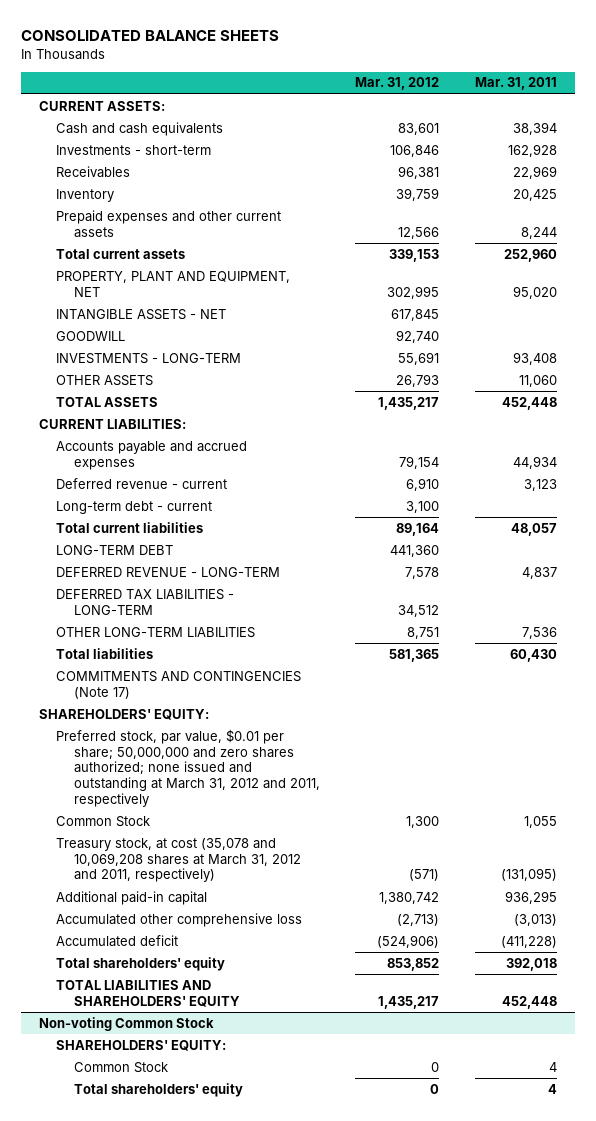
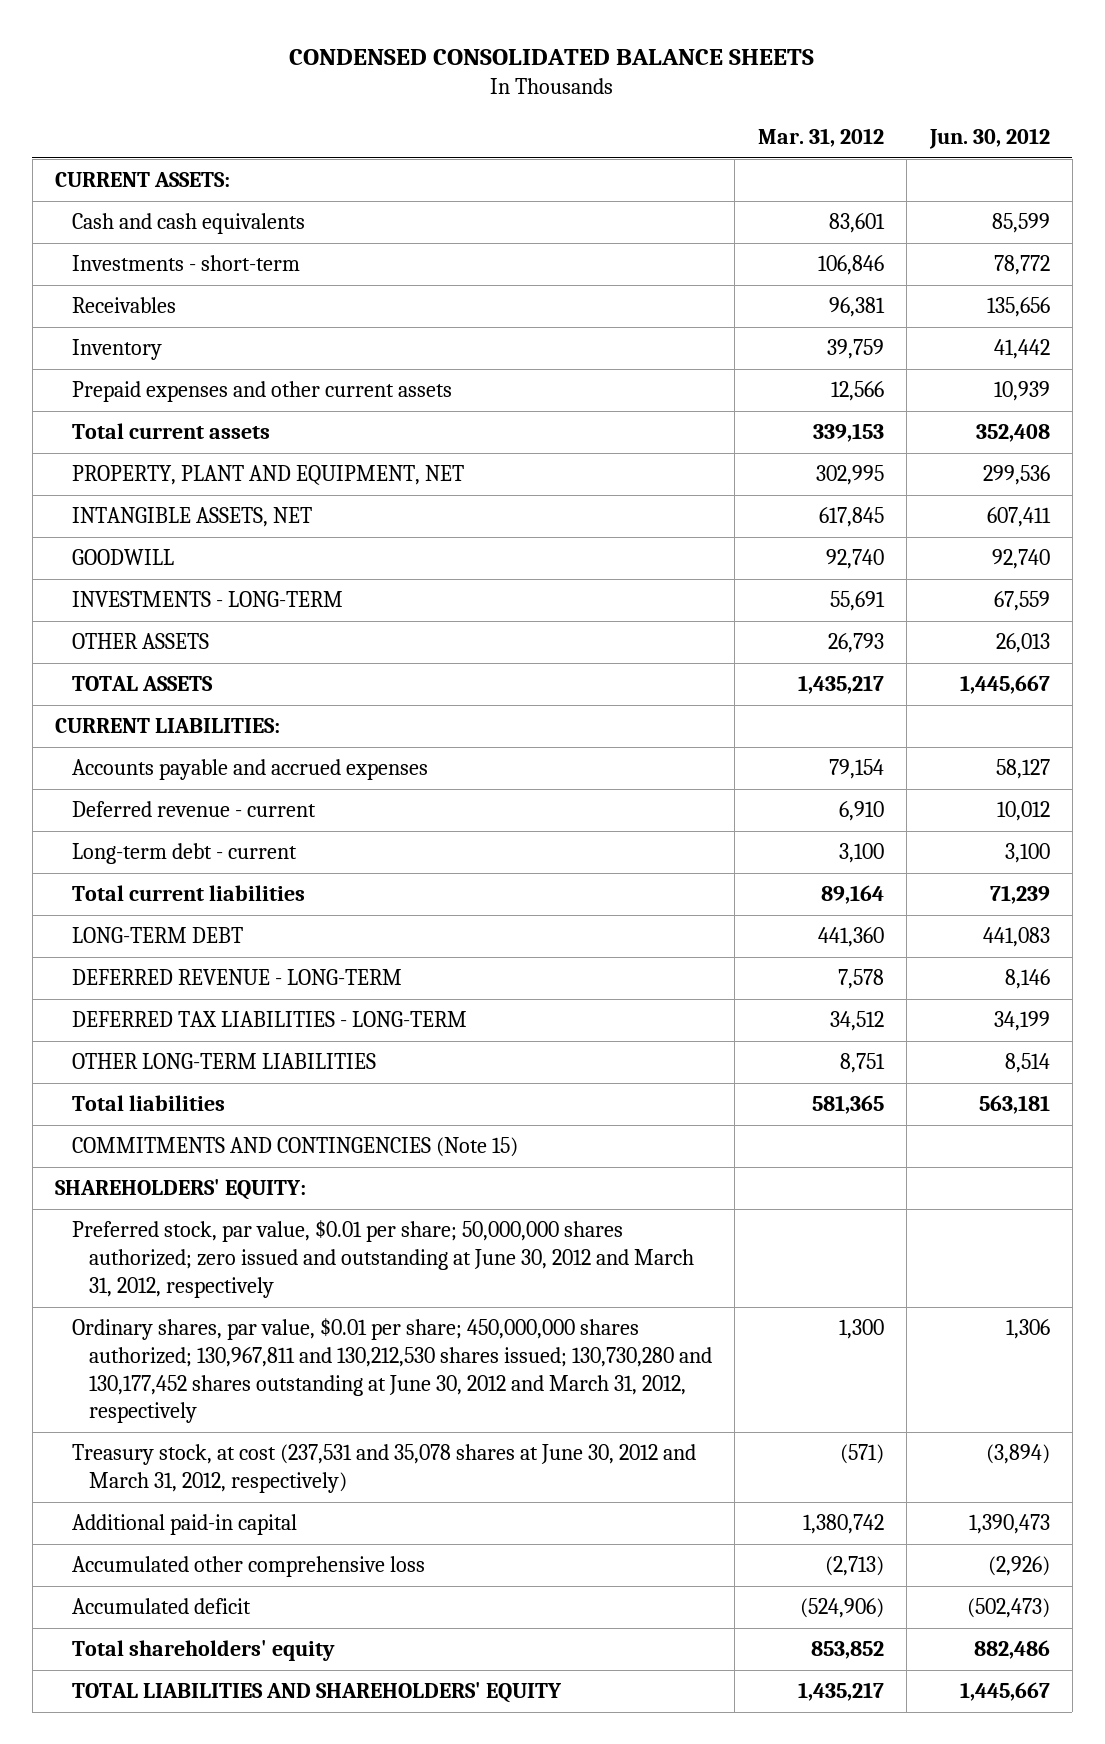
[21,30,280,42] CONSOLIDATED BALANCE SHEETS -> [289,49,815,66] CONDENSED CONSOLIDATED BALANCE SHEETS
[475,77,558,91] Mar. 31, 2011 -> none
none -> [928,127,1050,149] Jun. 30, 2012
[56,308,227,320] INTANGIBLE ASSETS - NET -> [71,507,312,528] INTANGIBLE ASSETS, NET
[56,670,302,699] COMMITMENTS AND CONTINGENCIES (Note 17) -> [71,1137,518,1158] COMMITMENTS AND CONTINGENCIES (Note 15)
[56,728,320,807] Preferred stock, par value, $0.01 per share; 50,000,000 and zero shares authorized; none issued and outstanding at March 31, 2012 and 2011, respectively -> [71,1220,694,1298] Preferred stock, par value, $0.01 per share; 50,000,000 shares authorized; zero issued and outstanding at June 30, 2012 and March 31, 2012, respectively
[56,815,151,827] Common Stock -> [71,1318,712,1424] Ordinary shares, par value, $0.01 per share; 450,000,000 shares authorized; 130,967,811 and 130,212,530 shares issued; 130,730,280 and 130,177,452 shares outstanding at June 30, 2012 and March 31, 2012, respectively
[56,837,301,883] Treasury stock, at cost (35,078 and 10,069,208 shares at March 31, 2012 and 2011, respectively) -> [71,1444,696,1494] Treasury stock, at cost (237,531 and 35,078 shares at June 30, 2012 and March 31, 2012, respectively)
[38,1016,214,1031] Non-voting Common Stock -> none
[56,1039,227,1051] SHAREHOLDERS' EQUITY: -> none
[73,1061,168,1073] Common Stock -> none
[73,1082,243,1097] Total shareholders' equity -> none

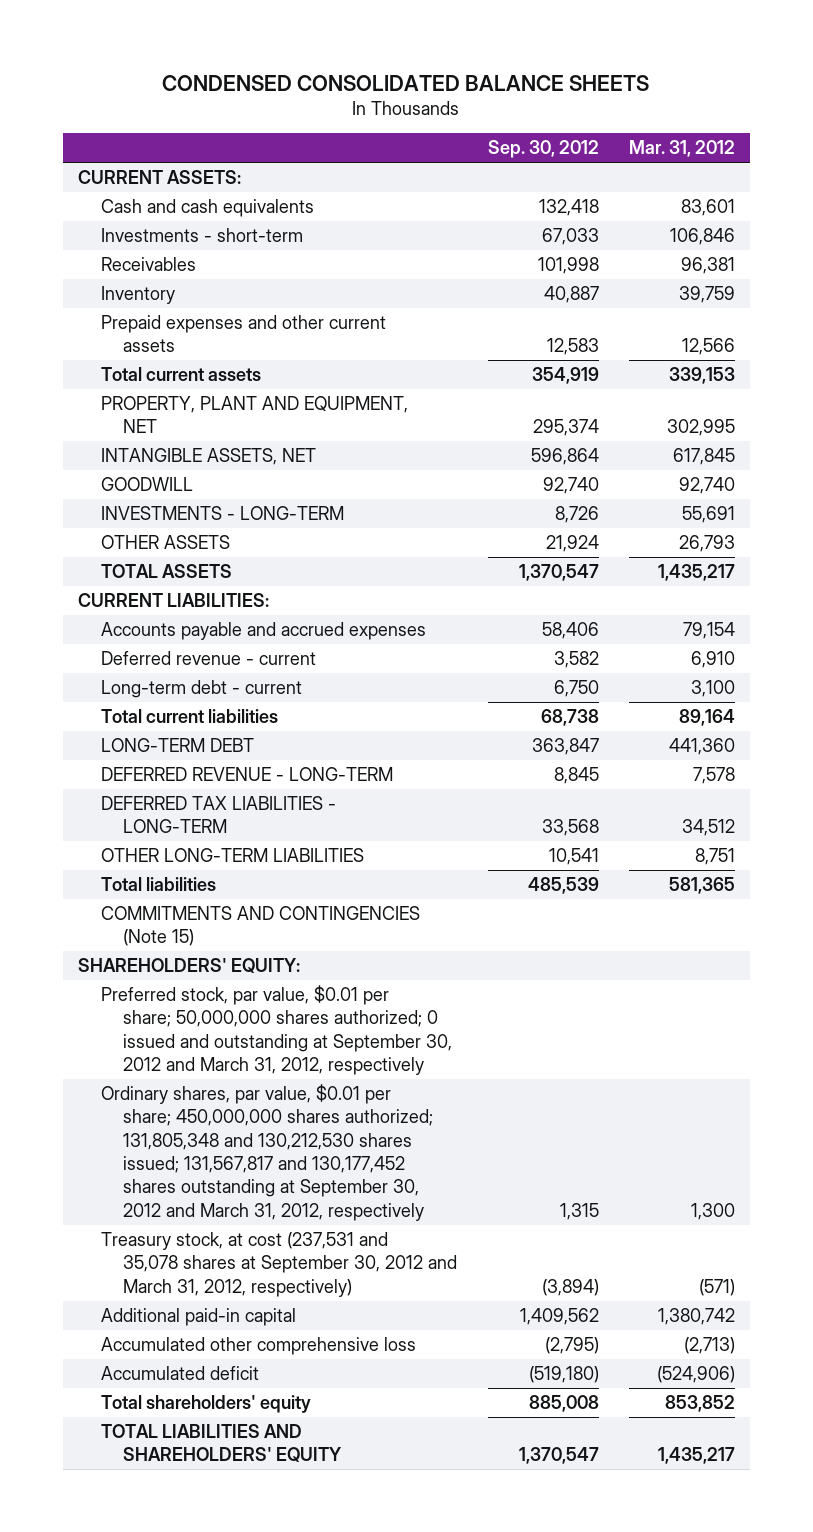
[928,127,1050,149] Jun. 30, 2012 -> none
none -> [487,140,599,159] Sep. 30, 2012
[71,1220,694,1298] Preferred stock, par value, $0.01 per share; 50,000,000 shares authorized; zero issued and outstanding at June 30, 2012 and March 31, 2012, respectively -> [100,985,453,1076] Preferred stock, par value, $0.01 per share; 50,000,000 shares authorized; 0 issued and outstanding at September 30, 2012 and March 31, 2012, respectively
[71,1318,712,1424] Ordinary shares, par value, $0.01 per share; 450,000,000 shares authorized; 130,967,811 and 130,212,530 shares issued; 130,730,280 and 130,177,452 shares outstanding at June 30, 2012 and March 31, 2012, respectively -> [100,1084,434,1221] Ordinary shares, par value, $0.01 per share; 450,000,000 shares authorized; 131,805,348 and 130,212,530 shares issued; 131,567,817 and 130,177,452 shares outstanding at September 30, 2012 and March 31, 2012, respectively
[71,1444,696,1494] Treasury stock, at cost (237,531 and 35,078 shares at June 30, 2012 and March 31, 2012, respectively) -> [100,1232,458,1297] Treasury stock, at cost (237,531 and 35,078 shares at September 30, 2012 and March 31, 2012, respectively)

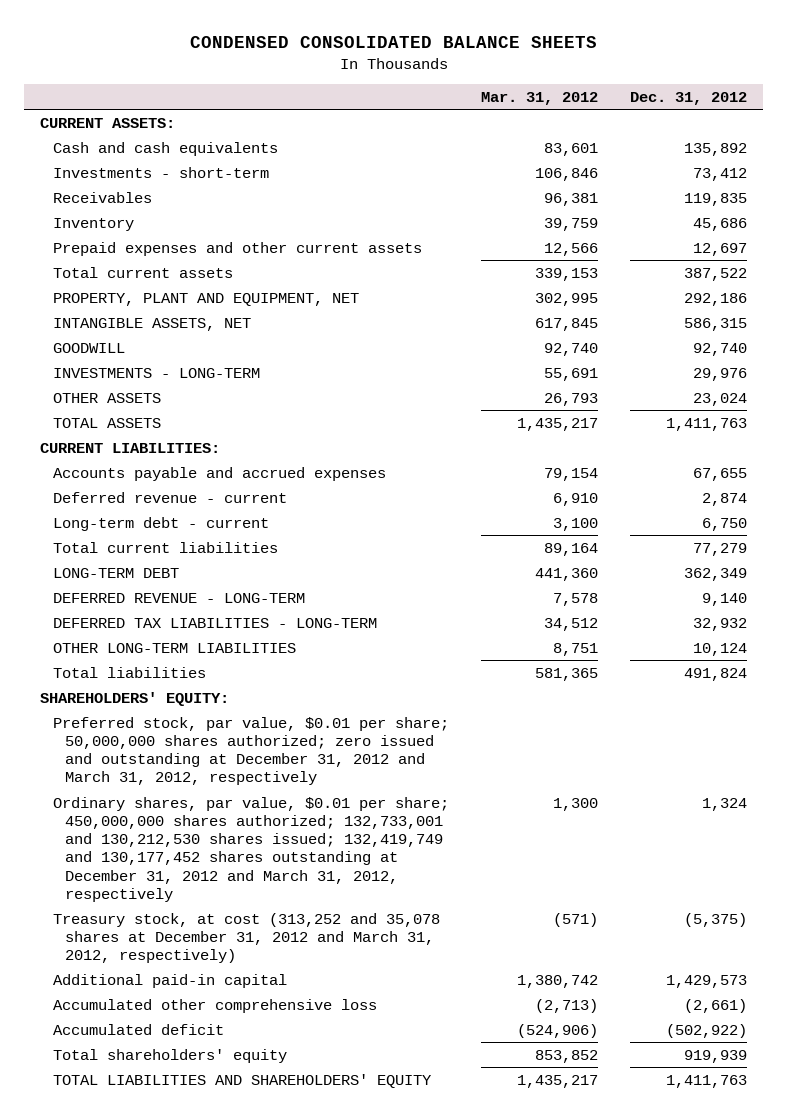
[487,140,599,159] Sep. 30, 2012 -> none
none -> [629,92,747,106] Dec. 31, 2012
[100,906,420,947] COMMITMENTS AND CONTINGENCIES (Note 15) -> none
[100,985,453,1076] Preferred stock, par value, $0.01 per share; 50,000,000 shares authorized; 0 issued and outstanding at September 30, 2012 and March 31, 2012, respectively -> [52,716,449,786] Preferred stock, par value, $0.01 per share; 50,000,000 shares authorized; zero issued and outstanding at December 31, 2012 and March 31, 2012, respectively
[100,1084,434,1221] Ordinary shares, par value, $0.01 per share; 450,000,000 shares authorized; 131,805,348 and 130,212,530 shares issued; 131,567,817 and 130,177,452 shares outstanding at September 30, 2012 and March 31, 2012, respectively -> [52,796,449,902] Ordinary shares, par value, $0.01 per share; 450,000,000 shares authorized; 132,733,001 and 130,212,530 shares issued; 132,419,749 and 130,177,452 shares outstanding at December 31, 2012 and March 31, 2012, respectively
[100,1232,458,1297] Treasury stock, at cost (237,531 and 35,078 shares at September 30, 2012 and March 31, 2012, respectively) -> [52,912,440,964] Treasury stock, at cost (313,252 and 35,078 shares at December 31, 2012 and March 31, 2012, respectively)

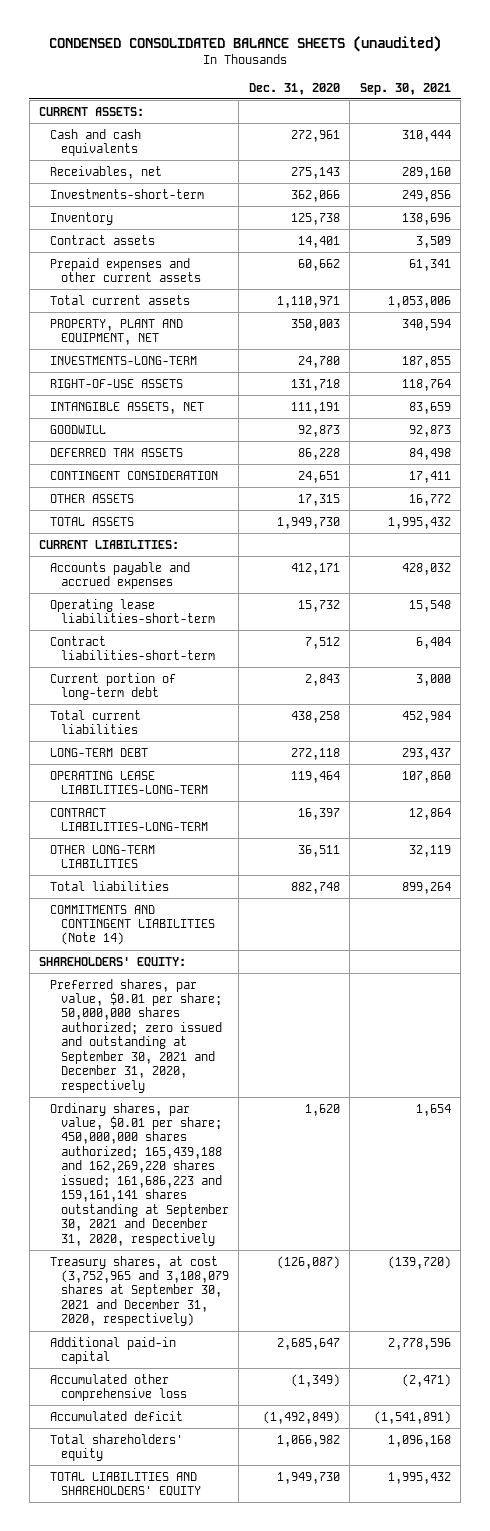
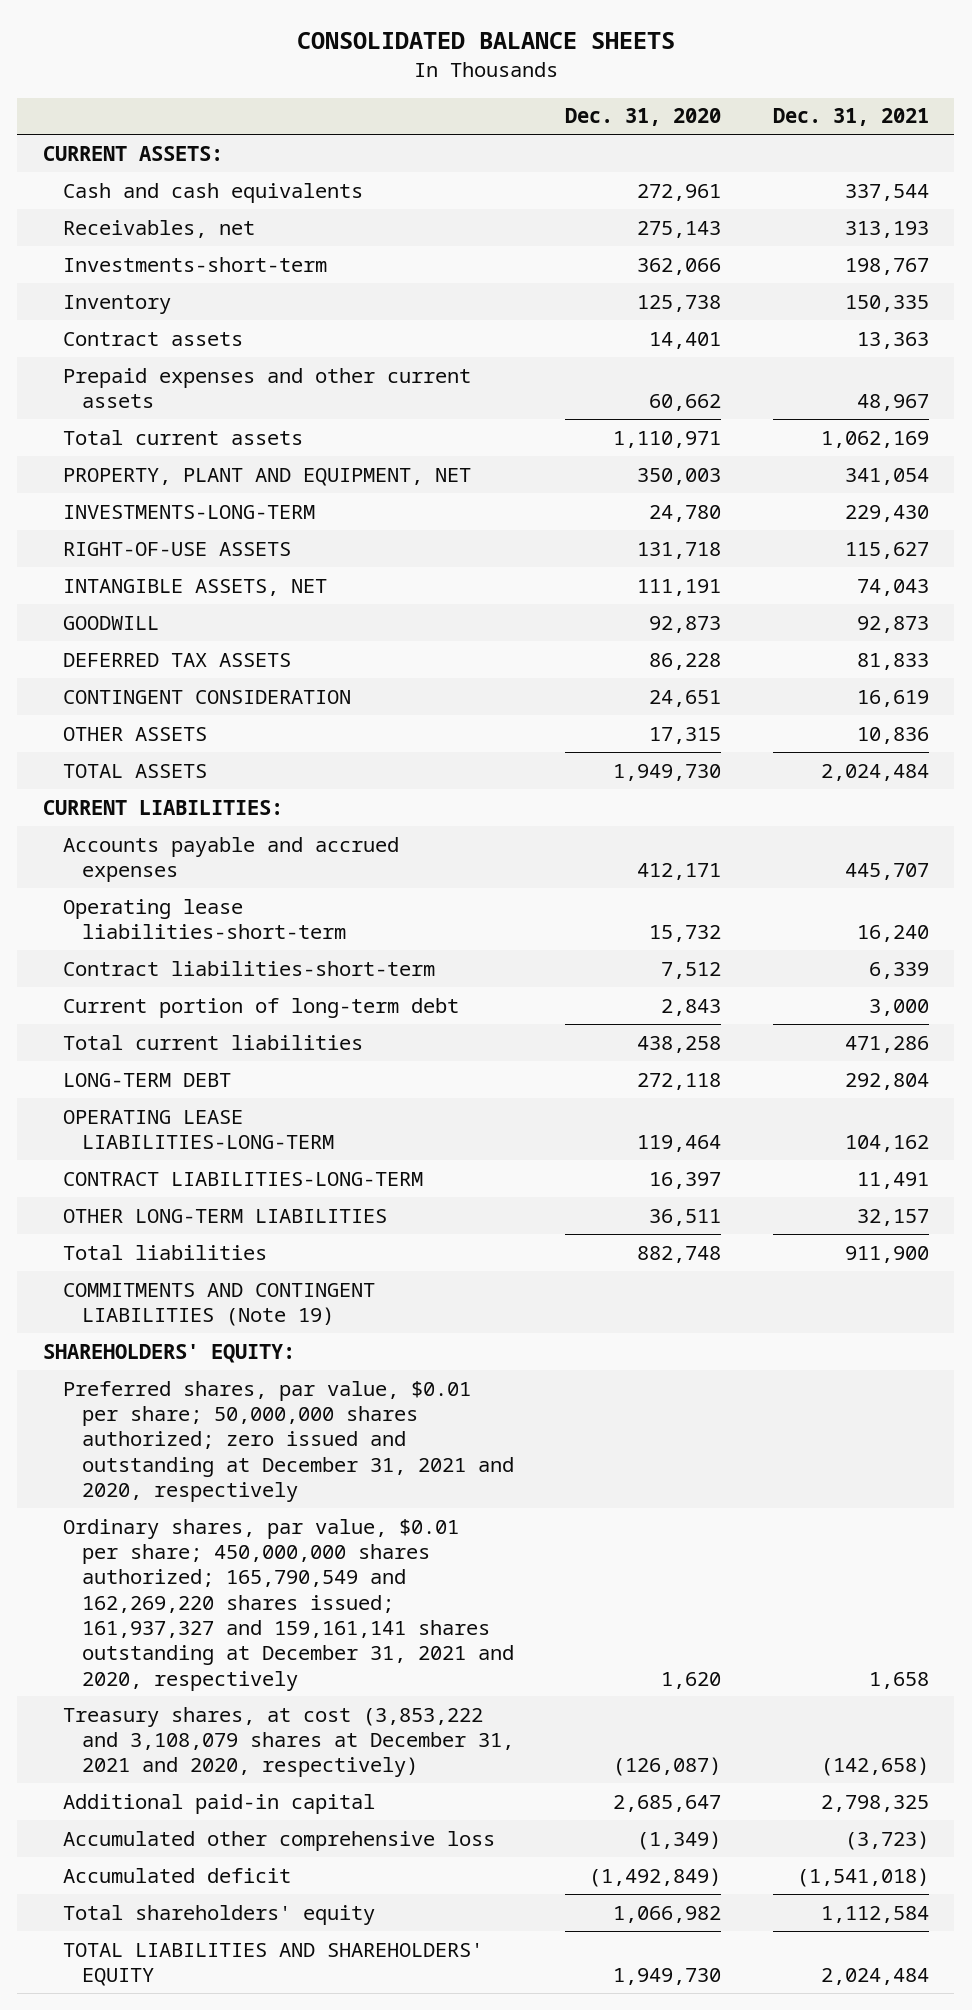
[49,35,442,52] CONDENSED CONSOLIDATED BALANCE SHEETS (unaudited) -> [296,32,675,50] CONSOLIDATED BALANCE SHEETS
[359,82,451,95] Sep. 30, 2021 -> none
none -> [772,108,929,127] Dec. 31, 2021
[50,904,215,946] COMMITMENTS AND CONTINGENT LIABILITIES (Note 14) -> [62,1282,375,1327] COMMITMENTS AND CONTINGENT LIABILITIES (Note 19)
[50,978,222,1093] Preferred shares, par value, $0.01 per share; 50,000,000 shares authorized; zero issued and outstanding at September 30, 2021 and December 31, 2020, respectively -> [62,1380,515,1502] Preferred shares, par value, $0.01 per share; 50,000,000 shares authorized; zero issued and outstanding at December 31, 2021 and 2020, respectively
[50,1102,229,1246] Ordinary shares, par value, $0.01 per share; 450,000,000 shares authorized; 165,439,188 and 162,269,220 shares issued; 161,686,223 and 159,161,141 shares outstanding at September 30, 2021 and December 31, 2020, respectively -> [62,1518,515,1691] Ordinary shares, par value, $0.01 per share; 450,000,000 shares authorized; 165,790,549 and 162,269,220 shares issued; 161,937,327 and 159,161,141 shares outstanding at December 31, 2021 and 2020, respectively
[50,1255,229,1327] Treasury shares, at cost (3,752,965 and 3,108,079 shares at September 30, 2021 and December 31, 2020, respectively) -> [62,1706,515,1778] Treasury shares, at cost (3,853,222 and 3,108,079 shares at December 31, 2021 and 2020, respectively)

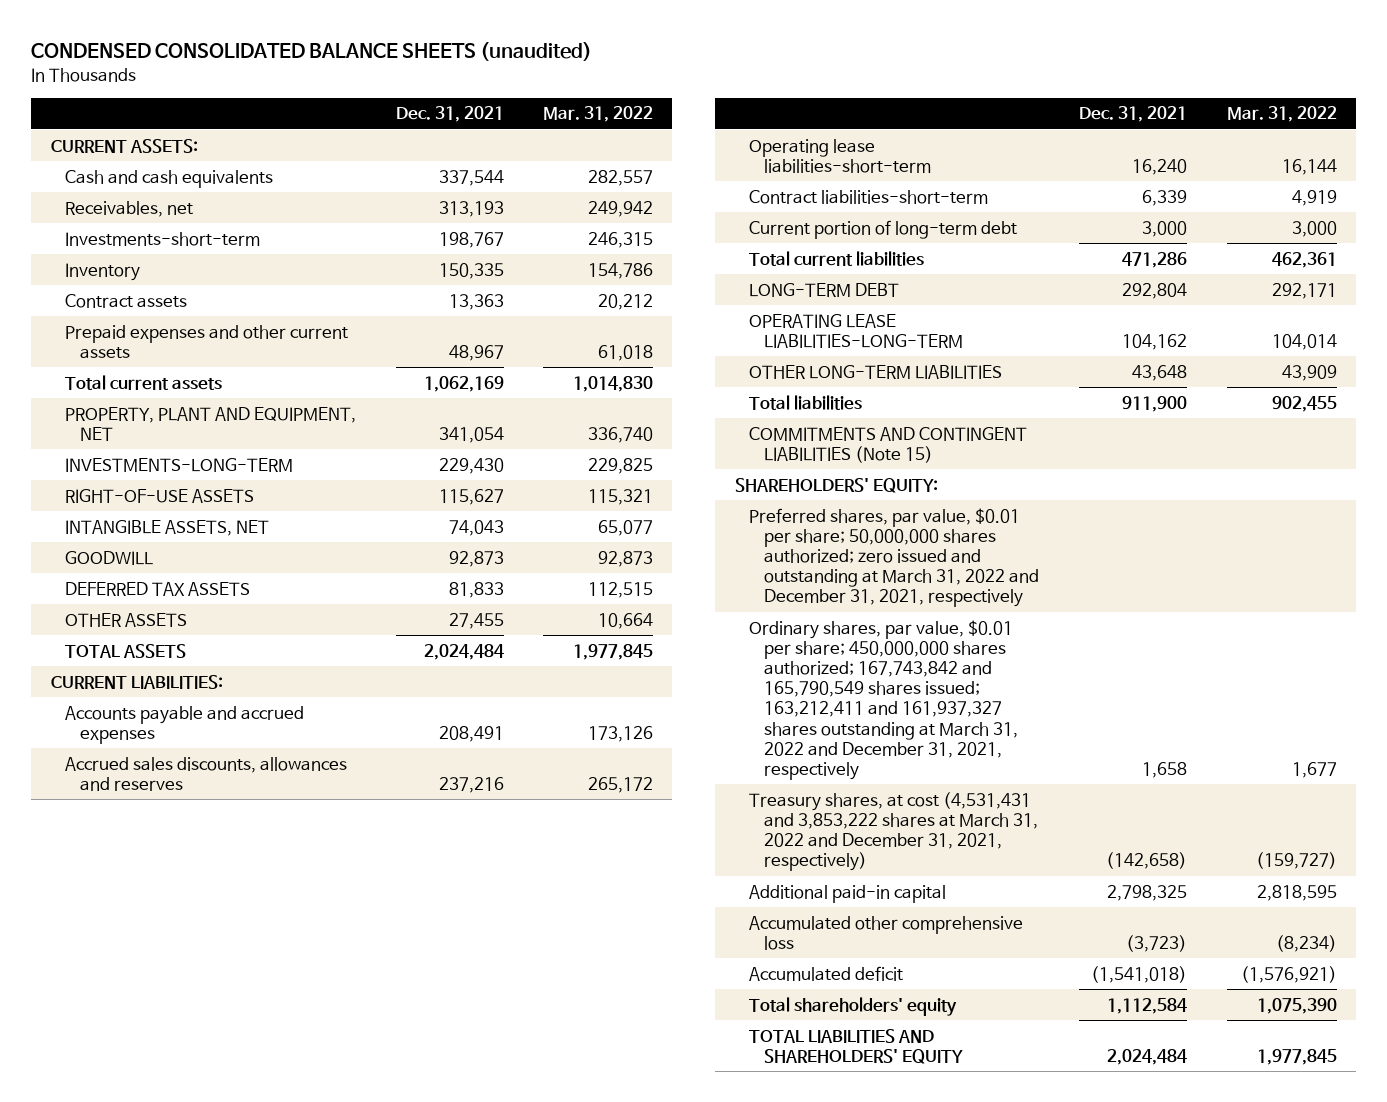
[296,32,675,50] CONSOLIDATED BALANCE SHEETS -> [31,41,593,61] CONDENSED CONSOLIDATED BALANCE SHEETS (unaudited)
[565,108,722,127] Dec. 31, 2020 -> none
none -> [542,106,653,123] Mar. 31, 2022
[62,689,351,704] CONTINGENT CONSIDERATION -> none
[856,726,929,744] 10,836 -> [448,612,504,629] 27,455
[844,863,929,881] 445,707 -> [438,725,504,742] 208,491
none -> [65,756,348,791] Accrued sales discounts, allowances and reserves
[62,1171,423,1186] CONTRACT LIABILITIES-LONG-TERM -> none
[856,1208,929,1226] 32,157 -> [1132,364,1188,381] 43,648
[62,1282,375,1327] COMMITMENTS AND CONTINGENT LIABILITIES (Note 19) -> [749,426,1028,463] COMMITMENTS AND CONTINGENT LIABILITIES (Note 15)
[62,1380,515,1502] Preferred shares, par value, $0.01 per share; 50,000,000 shares authorized; zero issued and outstanding at December 31, 2021 and 2020, respectively -> [749,507,1040,608] Preferred shares, par value, $0.01 per share; 50,000,000 shares authorized; zero issued and outstanding at March 31, 2022 and December 31, 2021, respectively
[62,1518,515,1691] Ordinary shares, par value, $0.01 per share; 450,000,000 shares authorized; 165,790,549 and 162,269,220 shares issued; 161,937,327 and 159,161,141 shares outstanding at December 31, 2021 and 2020, respectively -> [749,619,1019,781] Ordinary shares, par value, $0.01 per share; 450,000,000 shares authorized; 167,743,842 and 165,790,549 shares issued; 163,212,411 and 161,937,327 shares outstanding at March 31, 2022 and December 31, 2021, respectively
[62,1706,515,1778] Treasury shares, at cost (3,853,222 and 3,108,079 shares at December 31, 2021 and 2020, respectively) -> [749,791,1039,872] Treasury shares, at cost (4,531,431 and 3,853,222 shares at March 31, 2022 and December 31, 2021, respectively)

